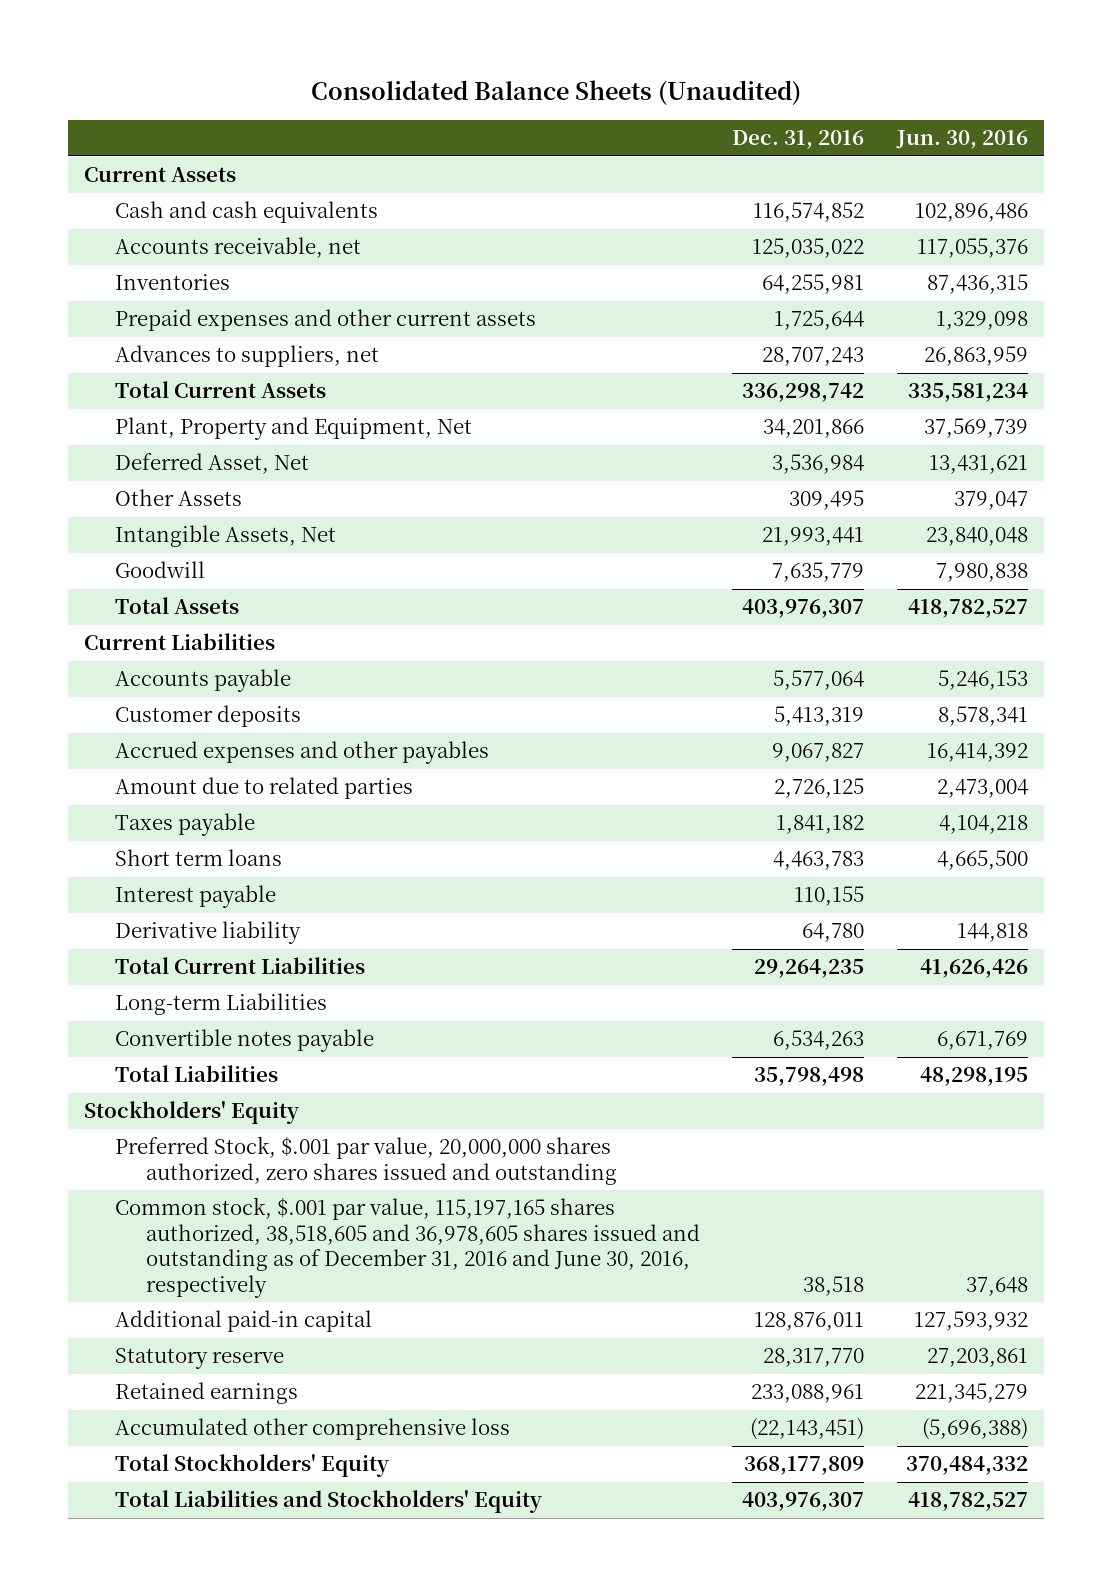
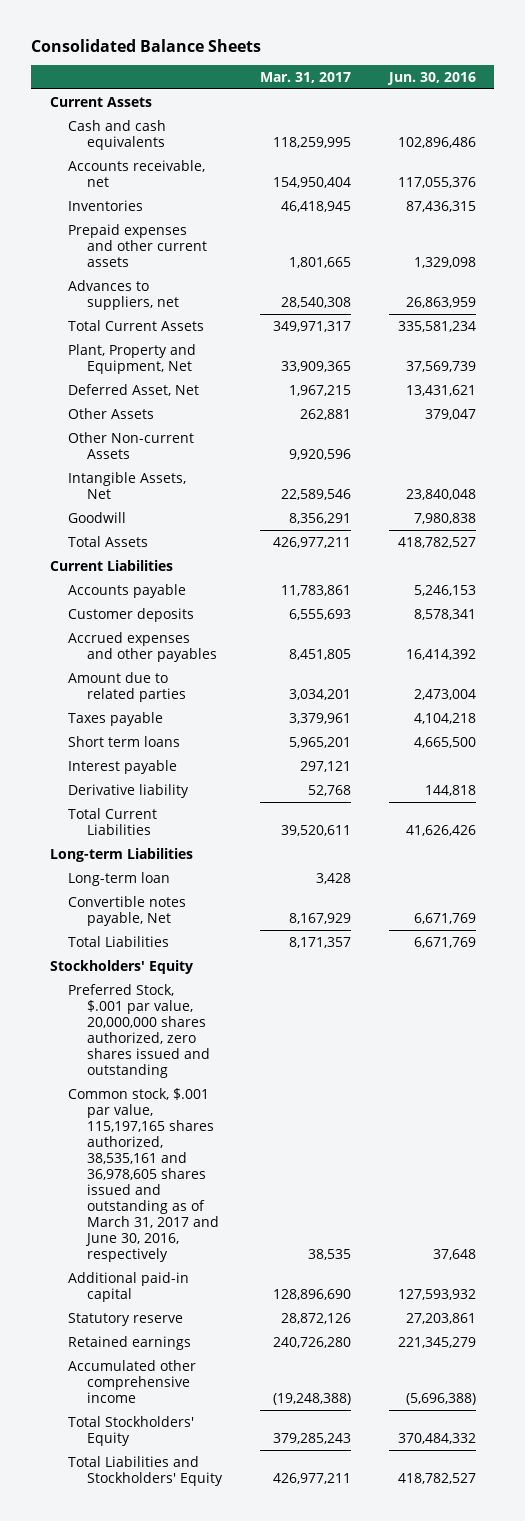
[310,79,801,105] Consolidated Balance Sheets (Unaudited) -> [30,38,261,52] Consolidated Balance Sheets
[732,130,865,150] Dec. 31, 2016 -> none
none -> [259,71,351,83] Mar. 31, 2017
none -> [68,431,195,459] Other Non-current Assets
none -> [68,871,171,886] Long-term loan
[115,1029,375,1053] Convertible notes payable -> [68,895,187,926] Convertible notes payable, Net
[919,1067,1028,1087] 48,298,195 -> [413,936,476,948] 6,671,769
[115,1197,701,1298] Common stock, $.001 par value, 115,197,165 shares authorized, 38,518,605 and 36,978,605 shares issued and outstanding as of December 31, 2016 and June 30, 2016, respectively -> [68,1087,220,1263] Common stock, $.001 par value, 115,197,165 shares authorized, 38,535,161 and 36,978,605 shares issued and outstanding as of March 31, 2017 and June 30, 2016, respectively
[115,1418,511,1441] Accumulated other comprehensive loss -> [68,1359,197,1403] Accumulated other comprehensive income

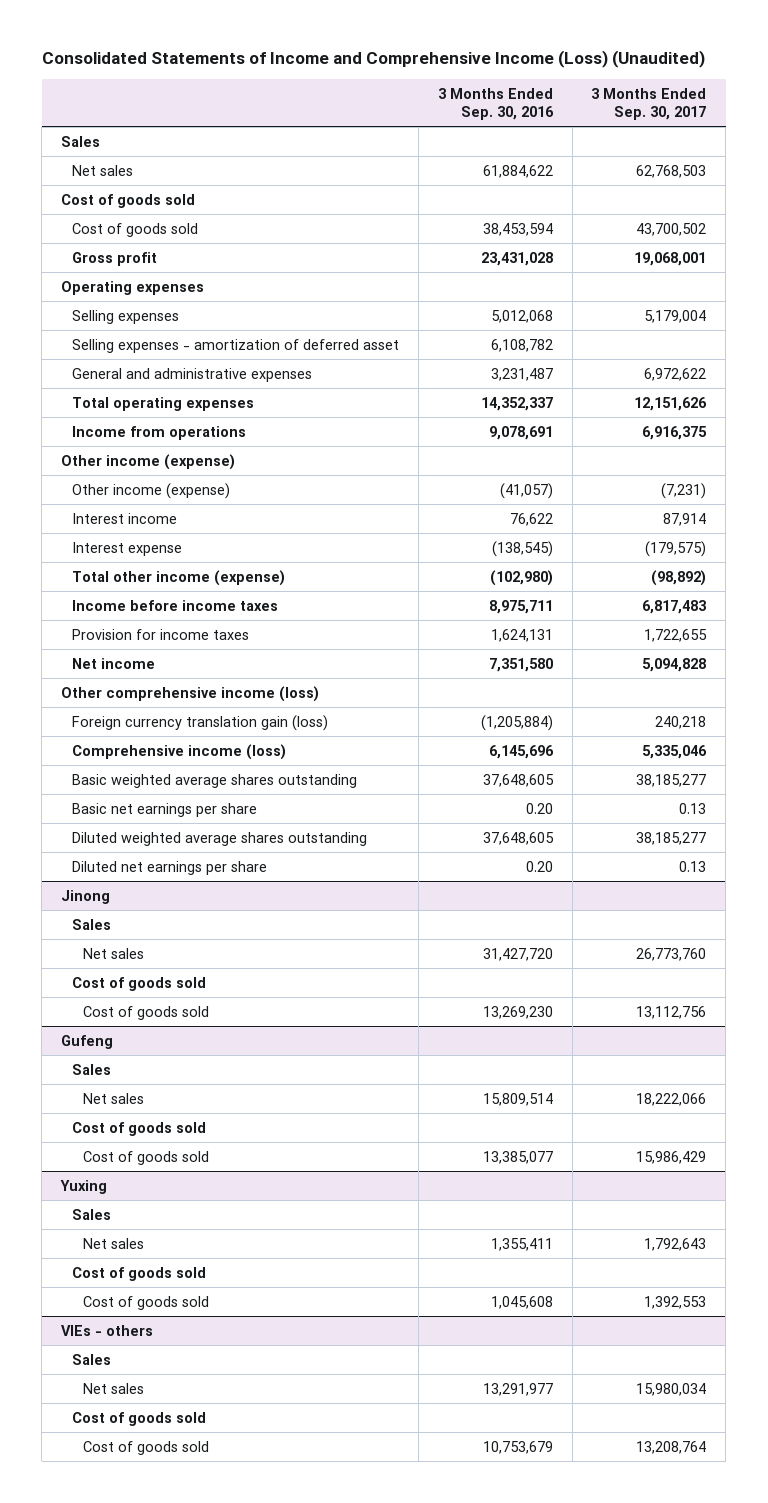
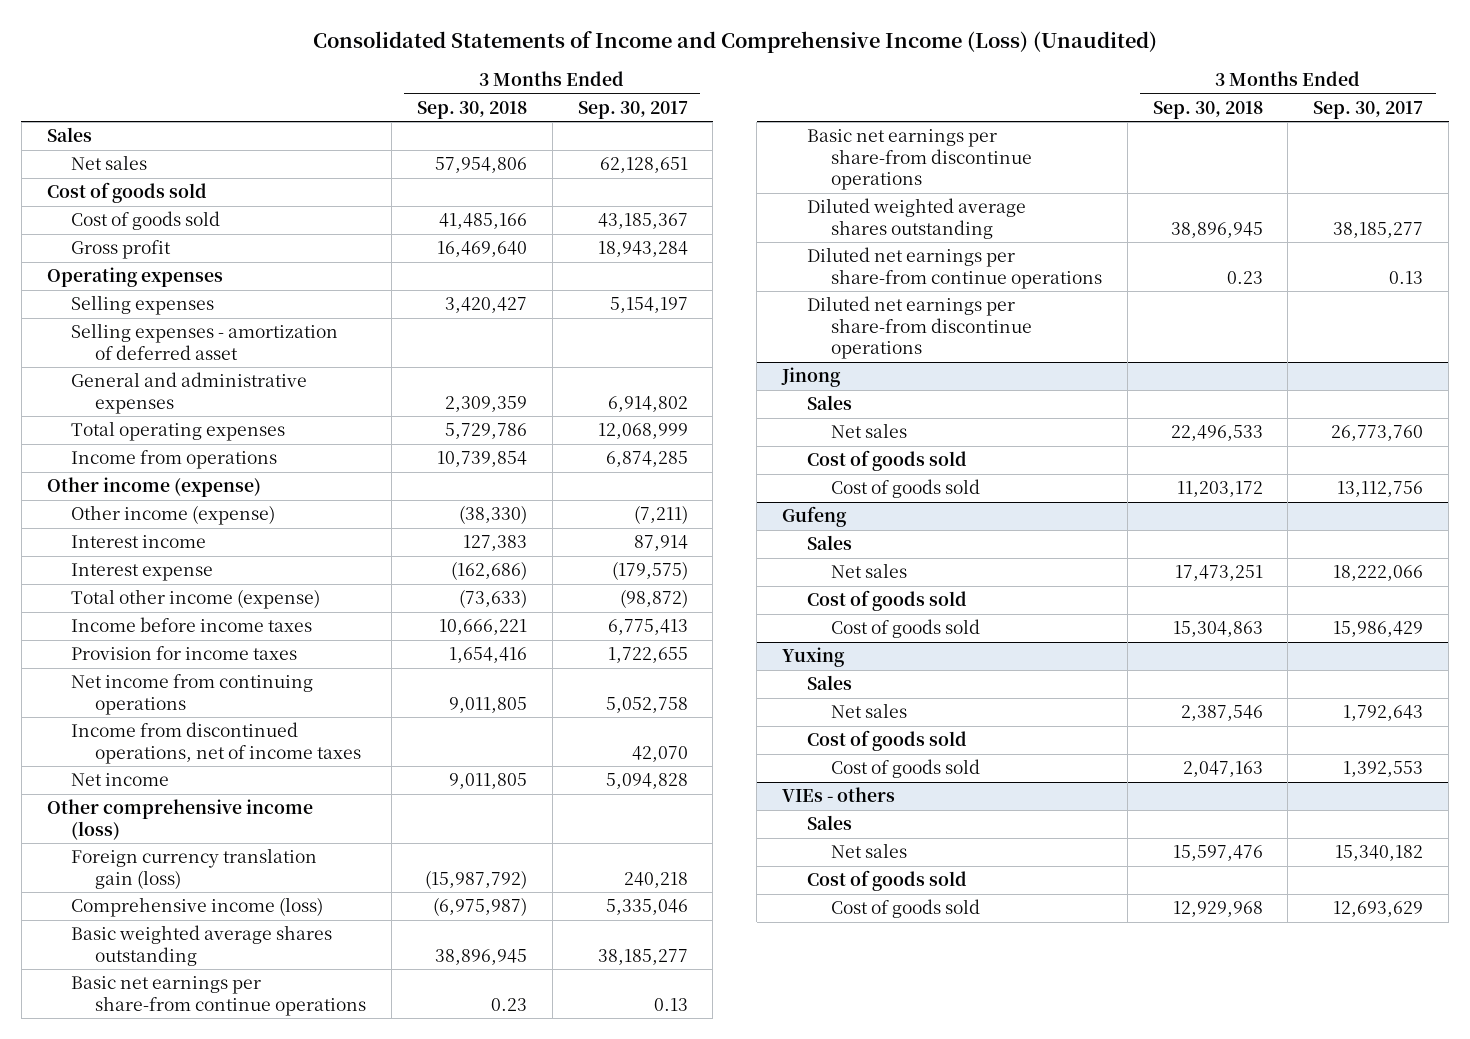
[437,87,554,120] 3 Months Ended Sep. 30, 2016 -> none
none -> [417,100,528,119] Sep. 30, 2018
[636,164,707,178] 62,768,503 -> [599,157,688,174] 62,128,651
[636,222,707,236] 43,700,502 -> [597,213,688,230] 43,185,367
[634,251,707,266] 19,068,001 -> [597,241,688,258] 18,943,284
[644,309,707,323] 5,179,004 -> [609,297,688,314] 5,154,197
[644,367,707,381] 6,972,622 -> [607,395,688,412] 6,914,802
[634,396,708,411] 12,151,626 -> [597,423,688,440] 12,068,999
[642,425,708,440] 6,916,375 -> [605,451,688,468] 6,874,285
[661,482,707,499] (7,231) -> [633,505,688,525] (7,211)
[651,569,707,586] (98,892) -> [619,589,688,609] (98,872)
[642,599,707,614] 6,817,483 -> [607,619,688,636] 6,775,413
none -> [71,674,314,715] Net income from continuing operations
none -> [71,722,362,764] Income from discontinued operations, net of income taxes
[72,802,258,817] Basic net earnings per share -> [71,976,367,1016] Basic net earnings per share-from continue operations
none -> [806,129,1033,191] Basic net earnings per share-from discontinue operations
[72,860,268,875] Diluted net earnings per share -> [806,247,1103,289] Diluted net earnings per share-from continue operations
none -> [806,296,1033,360] Diluted net earnings per share-from discontinue operations
[636,1382,707,1396] 15,980,034 -> [1335,845,1424,862] 15,340,182
[636,1440,707,1454] 13,208,764 -> [1333,901,1424,918] 12,693,629

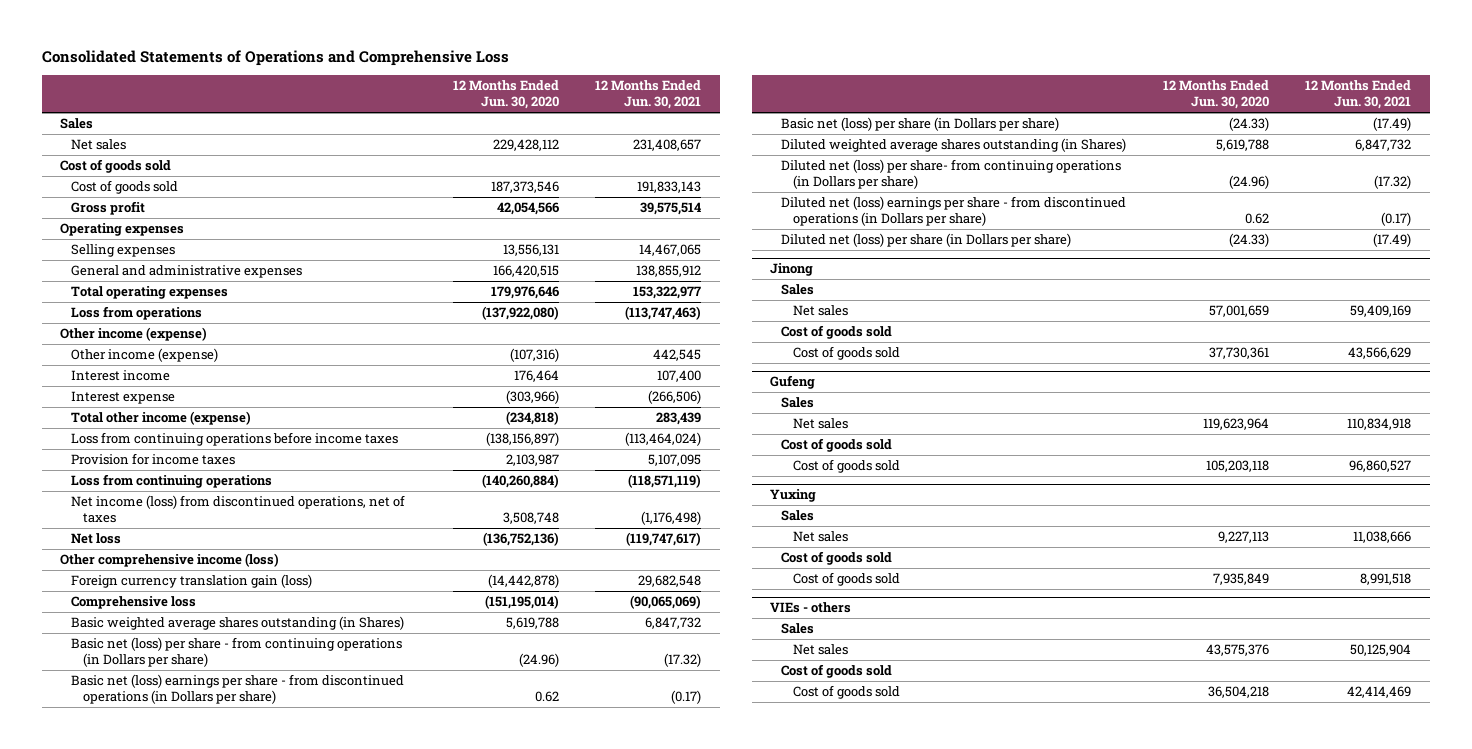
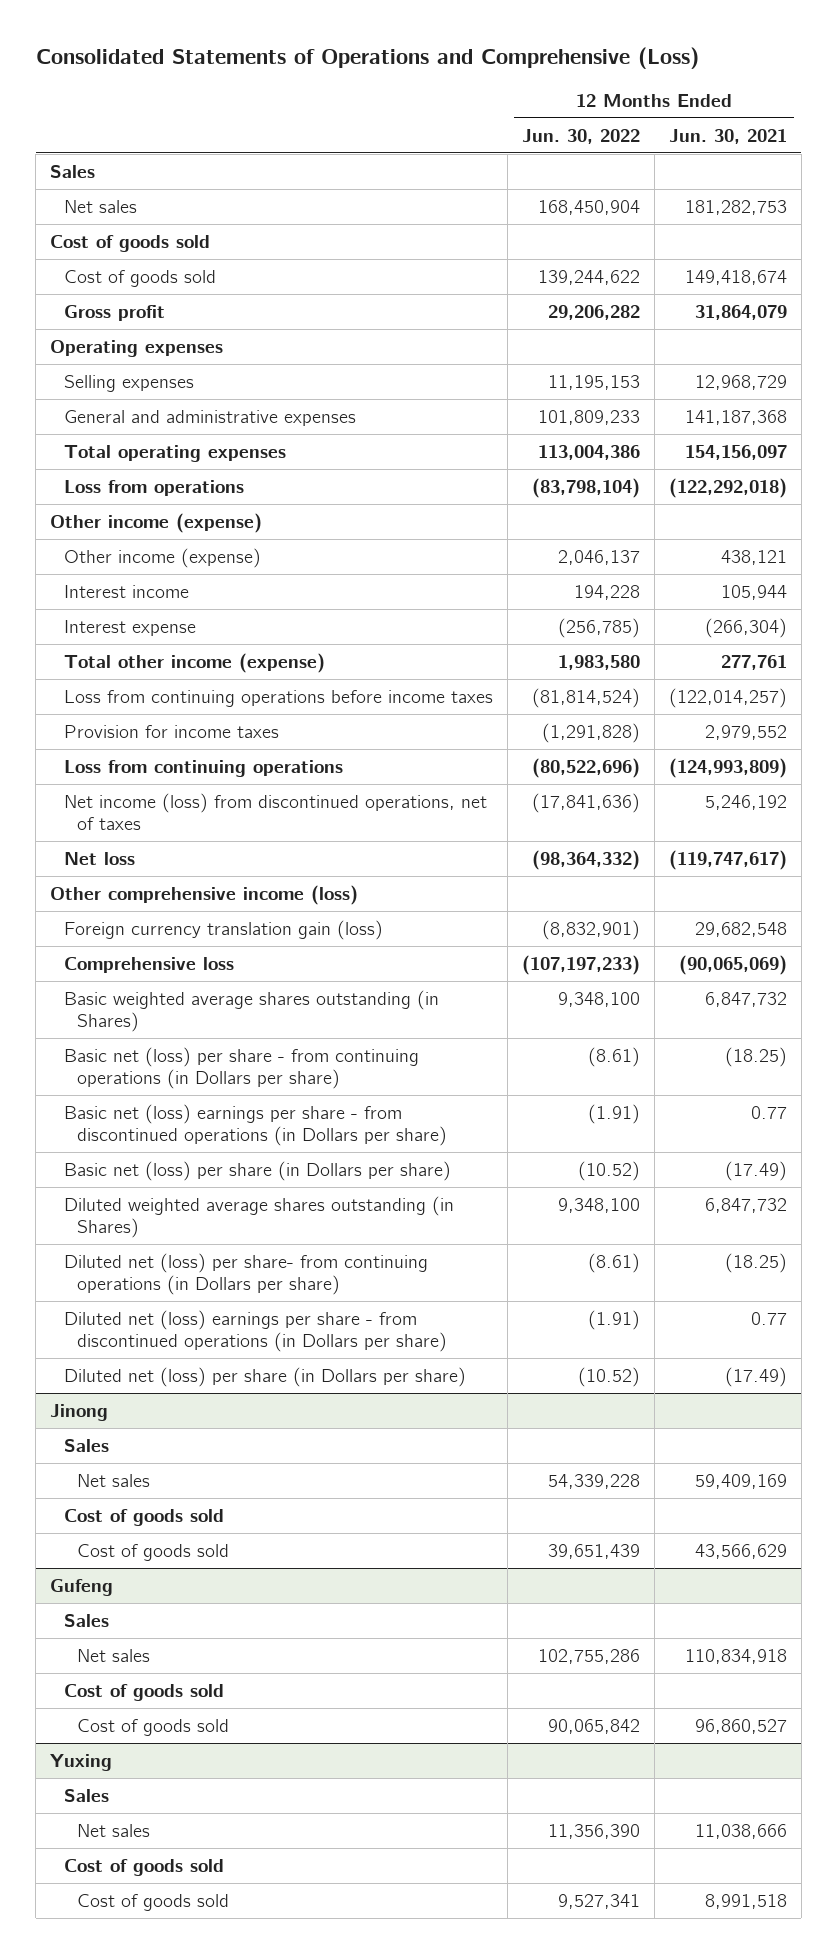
[41,49,509,66] Consolidated Statements of Operations and Comprehensive Loss -> [35,47,699,70] Consolidated Statements of Operations and Comprehensive (Loss)
[452,79,559,110] 12 Months Ended Jun. 30, 2020 -> none
none -> [521,128,640,144] Jun. 30, 2022
[633,138,702,151] 231,408,657 -> [684,199,787,215] 181,282,753
[637,180,702,193] 191,833,143 -> [684,269,787,285] 149,418,674
[640,201,702,215] 39,575,514 -> [694,304,787,320] 31,864,079
[639,243,702,256] 14,467,065 -> [694,374,787,390] 12,968,729
[636,264,702,277] 138,855,912 -> [684,409,787,425] 141,187,368
[633,285,702,299] 153,322,977 -> [684,444,787,460] 154,156,097
[625,305,702,320] (113,747,463) -> [668,477,787,498] (122,292,018)
[653,348,702,361] 442,545 -> [720,549,787,565] 438,121
[657,369,702,382] 107,400 -> [720,584,787,600] 105,944
[648,389,702,404] (266,506) -> [704,617,787,638] (266,304)
[656,411,702,425] 283,439 -> [720,654,787,670] 277,761
[625,431,702,446] (113,464,024) -> [668,687,787,708] (122,014,257)
[648,453,702,466] 5,107,095 -> [704,724,787,740] 2,979,552
[628,473,702,488] (118,571,119) -> [668,757,787,778] (124,993,809)
[641,511,702,526] (1,176,498) -> [704,794,787,810] 5,246,192
[664,653,702,668] (17.32) -> [724,1046,787,1067] (18.25)
[671,690,702,705] (0.17) -> [750,1105,787,1119] 0.77
[1374,175,1412,190] (17.32) -> [724,1252,787,1273] (18.25)
[1381,212,1412,227] (0.17) -> [750,1311,787,1325] 0.77
[770,602,852,614] VIEs - others -> none
[781,622,815,634] Sales -> none
[792,643,848,655] Net sales -> none
[781,663,893,678] Cost of goods sold -> none
[792,684,900,699] Cost of goods sold -> none

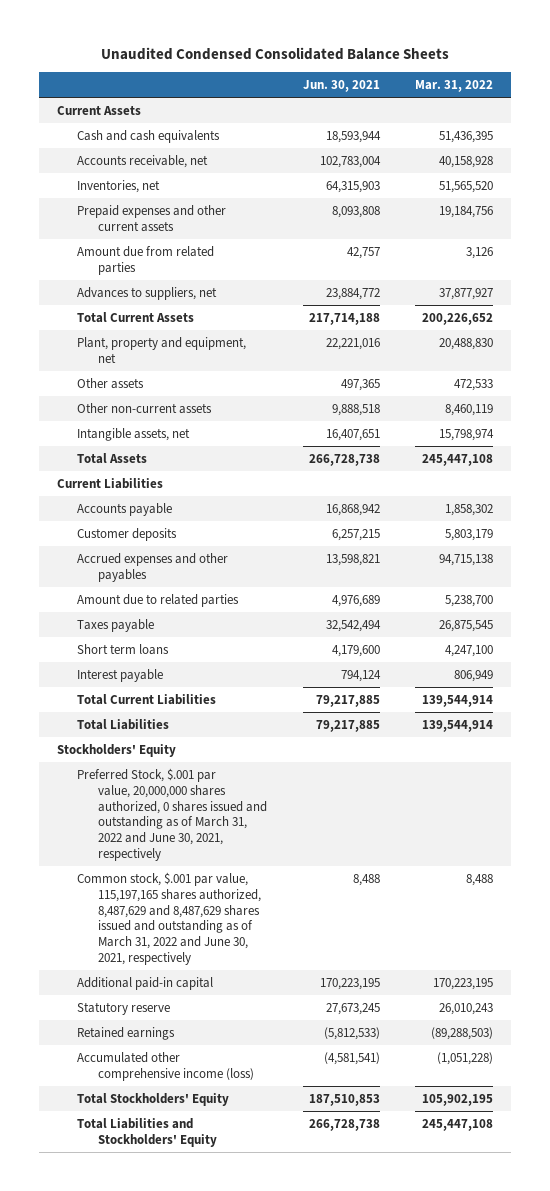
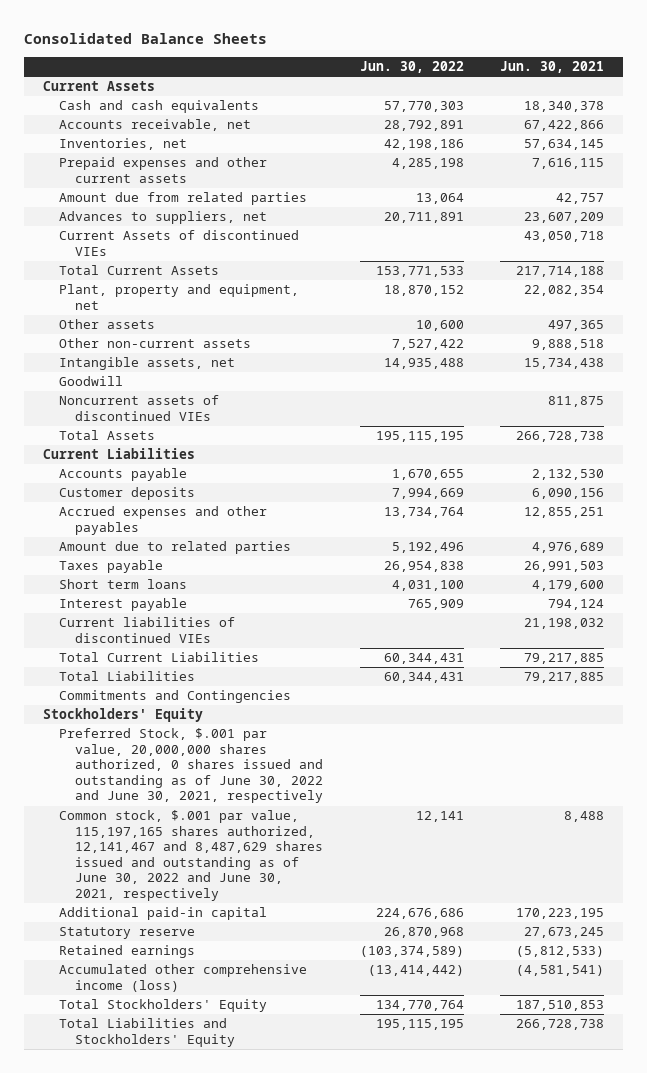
[100,47,449,61] Unaudited Condensed Consolidated Balance Sheets -> [24,33,268,45] Consolidated Balance Sheets
[415,79,494,92] Mar. 31, 2022 -> none
none -> [359,61,464,74] Jun. 30, 2022
[325,130,381,143] 18,593,944 -> [524,101,605,113] 18,340,378
[319,155,381,168] 102,783,004 -> [524,120,605,132] 67,422,866
[325,180,380,193] 64,315,903 -> [524,139,605,151] 57,634,145
[331,205,380,218] 8,093,808 -> [532,158,605,170] 7,616,115
[325,287,380,300] 23,884,772 -> [524,212,605,224] 23,607,209
none -> [59,230,300,256] Current Assets of discontinued VIEs
[325,337,380,350] 22,221,016 -> [524,285,605,297] 22,082,354
[325,428,380,441] 16,407,651 -> [524,358,605,370] 15,734,438
none -> [59,376,124,387] Goodwill
none -> [59,395,220,421] Noncurrent assets of discontinued VIEs
[325,503,380,516] 16,868,942 -> [532,469,605,481] 2,132,530
[331,528,380,541] 6,257,215 -> [532,488,605,500] 6,090,156
[325,553,380,566] 13,598,821 -> [524,507,605,519] 12,855,251
[325,619,381,632] 32,542,494 -> [524,561,605,573] 26,991,503
none -> [59,617,236,643] Current liabilities of discontinued VIEs
none -> [59,690,292,704] Commitments and Contingencies
[77,767,268,862] Preferred Stock, $.001 par value, 20,000,000 shares authorized, 0 shares issued and outstanding as of March 31, 2022 and June 30, 2021, respectively -> [59,728,324,804] Preferred Stock, $.001 par value, 20,000,000 shares authorized, 0 shares issued and outstanding as of June 30, 2022 and June 30, 2021, respectively
[77,871,262,966] Common stock, $.001 par value, 115,197,165 shares authorized, 8,487,629 and 8,487,629 shares issued and outstanding as of March 31, 2022 and June 30, 2021, respectively -> [59,810,324,901] Common stock, $.001 par value, 115,197,165 shares authorized, 12,141,467 and 8,487,629 shares issued and outstanding as of June 30, 2022 and June 30, 2021, respectively

